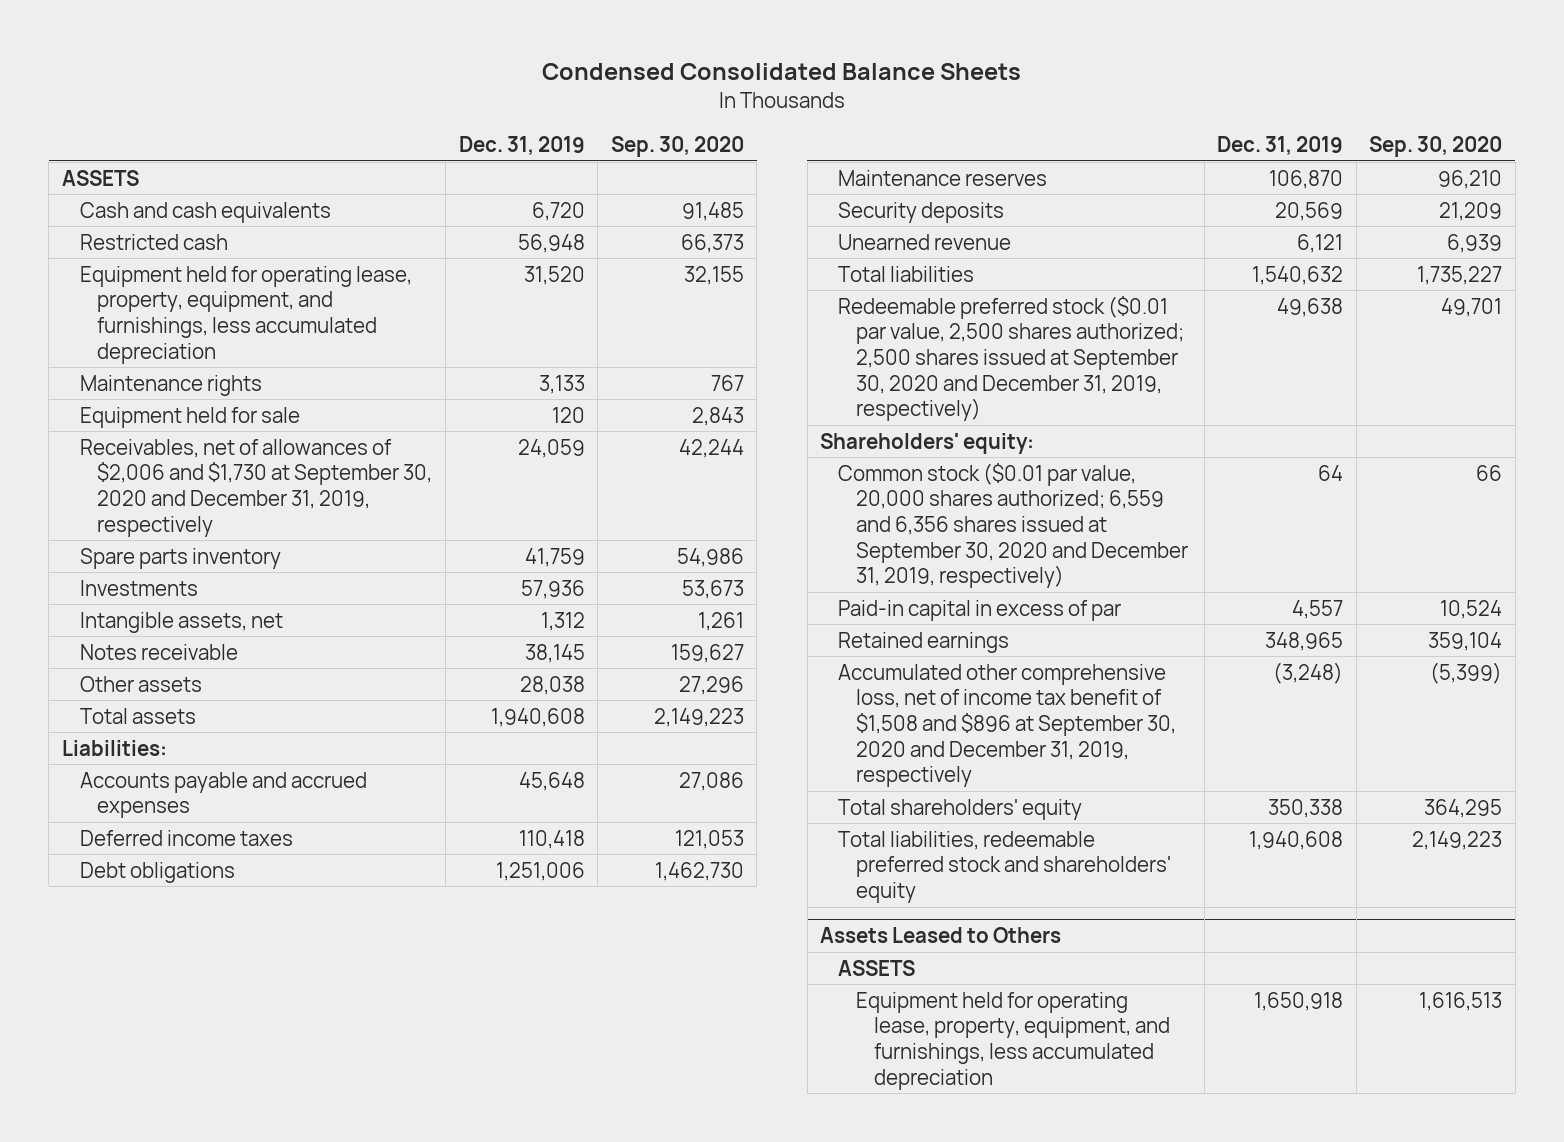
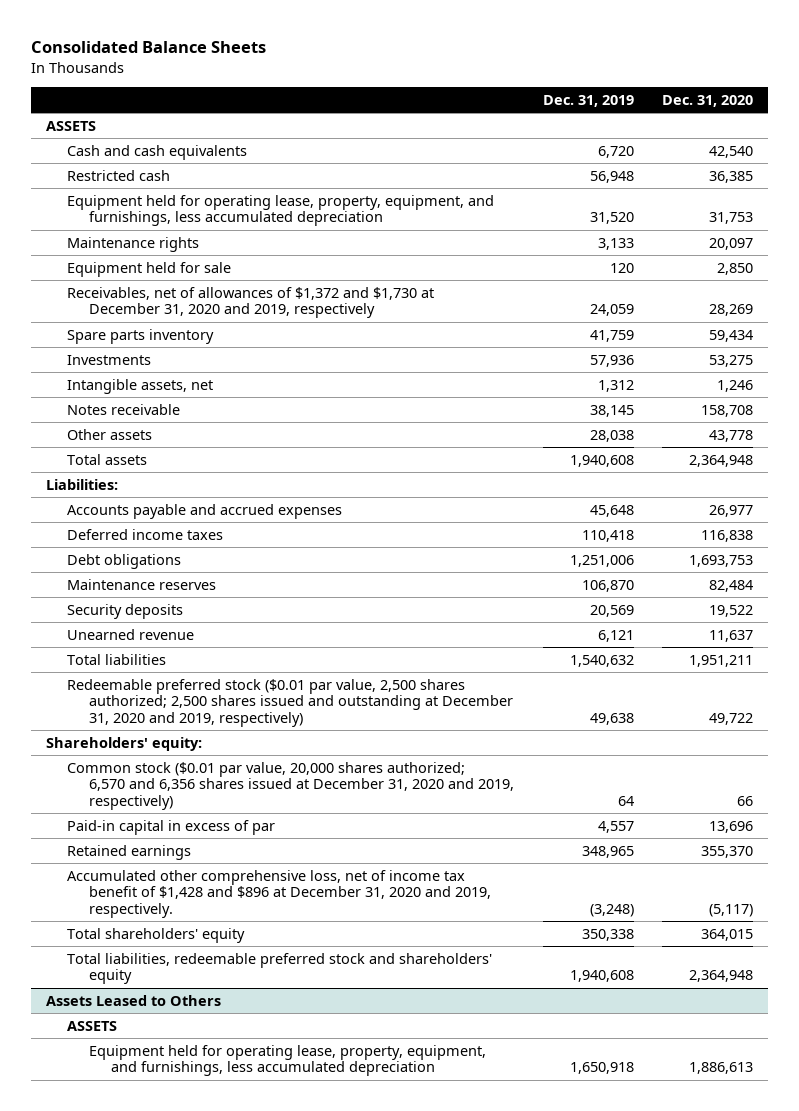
[541,63,1021,81] Condensed Consolidated Balance Sheets -> [31,41,267,54] Consolidated Balance Sheets
[610,135,744,157] Sep. 30, 2020 -> none
none -> [662,94,754,107] Dec. 31, 2020
[79,438,433,537] Receivables, net of allowances of $2,006 and $1,730 at September 30, 2020 and December 31, 2019, respectively -> [67,286,435,319] Receivables, net of allowances of $1,372 and $1,730 at December 31, 2020 and 2019, respectively
[838,295,1185,422] Redeemable preferred stock ($0.01 par value, 2,500 shares authorized; 2,500 shares issued at September 30, 2020 and December 31, 2019, respectively) -> [67,678,513,727] Redeemable preferred stock ($0.01 par value, 2,500 shares authorized; 2,500 shares issued and outstanding at December 31, 2020 and 2019, respectively)
[838,462,1189,589] Common stock ($0.01 par value, 20,000 shares authorized; 6,559 and 6,356 shares issued at September 30, 2020 and December 31, 2019, respectively) -> [67,761,514,810] Common stock ($0.01 par value, 20,000 shares authorized; 6,570 and 6,356 shares issued at December 31, 2020 and 2019, respectively)
[838,663,1177,788] Accumulated other comprehensive loss, net of income tax benefit of $1,508 and $896 at September 30, 2020 and December 31, 2019, respectively -> [67,869,491,918] Accumulated other comprehensive loss, net of income tax benefit of $1,428 and $896 at December 31, 2020 and 2019, respectively.

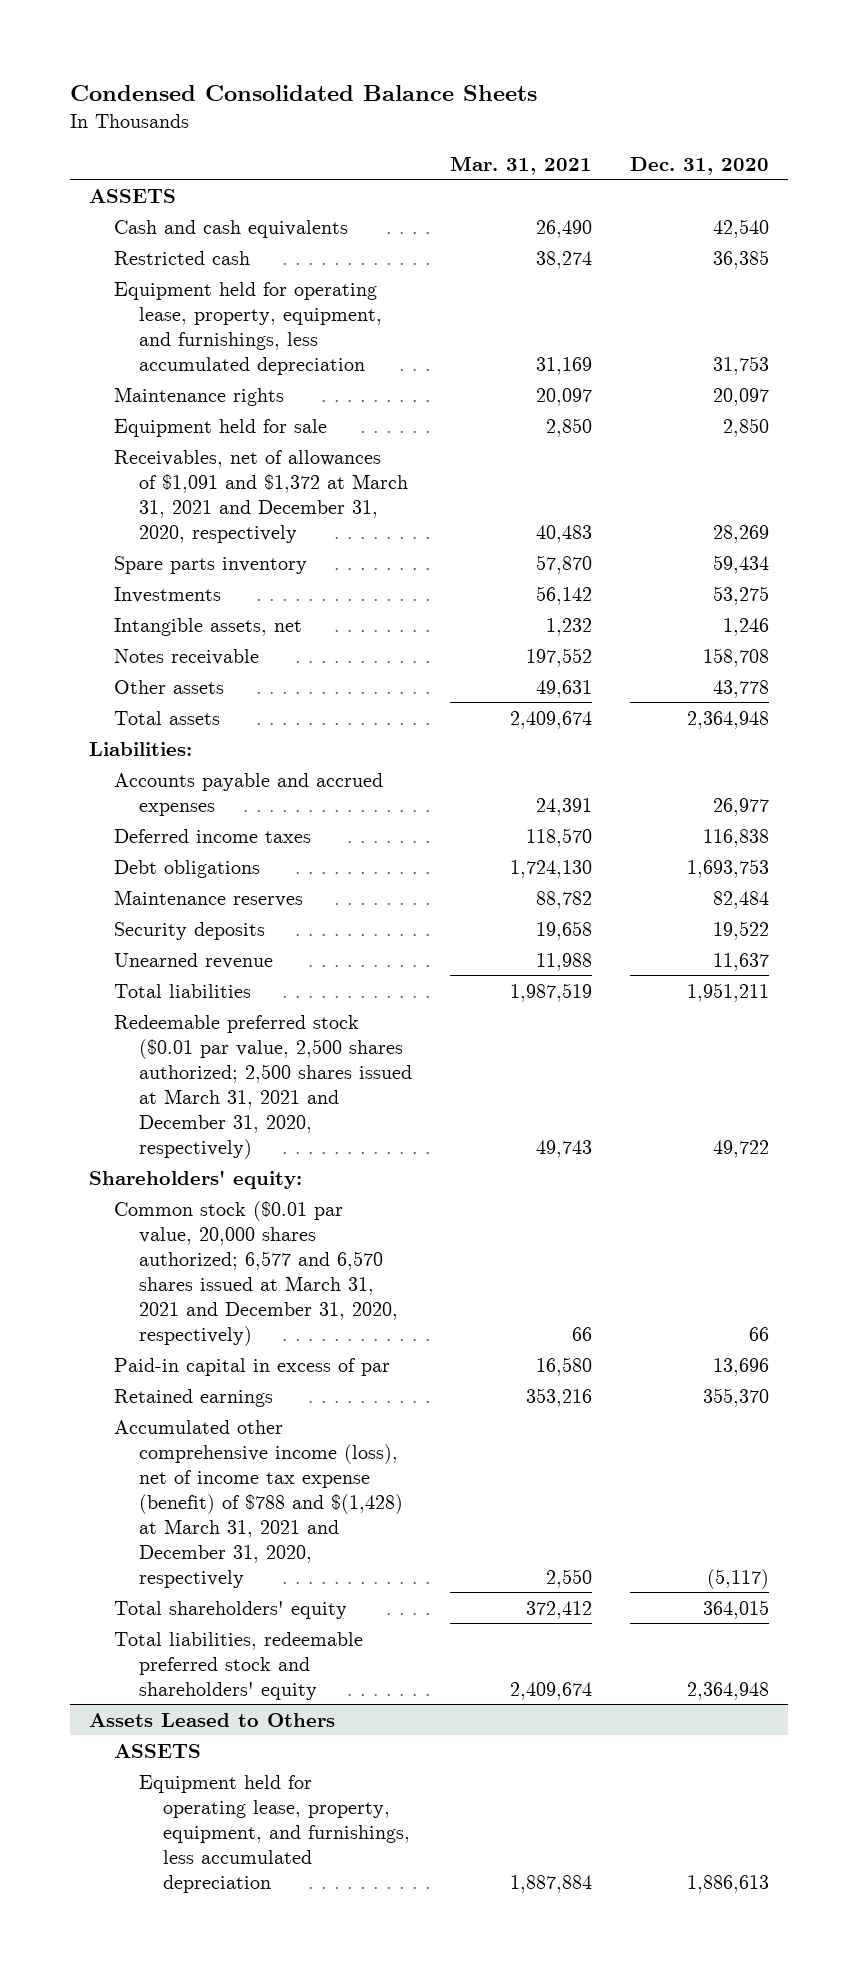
[31,41,267,54] Consolidated Balance Sheets -> [69,84,537,101] Condensed Consolidated Balance Sheets
[542,94,634,107] Dec. 31, 2019 -> none
none -> [449,155,592,175] Mar. 31, 2021
[67,286,435,319] Receivables, net of allowances of $1,372 and $1,730 at December 31, 2020 and 2019, respectively -> [113,449,408,543] Receivables, net of allowances of $1,091 and $1,372 at March 31, 2021 and December 31, 2020, respectively
[67,678,513,727] Redeemable preferred stock ($0.01 par value, 2,500 shares authorized; 2,500 shares issued and outstanding at December 31, 2020 and 2019, respectively) -> [113,1014,412,1159] Redeemable preferred stock ($0.01 par value, 2,500 shares authorized; 2,500 shares issued at March 31, 2021 and December 31, 2020, respectively)
[67,761,514,810] Common stock ($0.01 par value, 20,000 shares authorized; 6,570 and 6,356 shares issued at December 31, 2020 and 2019, respectively) -> [113,1200,398,1346] Common stock ($0.01 par value, 20,000 shares authorized; 6,577 and 6,570 shares issued at March 31, 2021 and December 31, 2020, respectively)
[67,869,491,918] Accumulated other comprehensive loss, net of income tax benefit of $1,428 and $896 at December 31, 2020 and 2019, respectively. -> [113,1419,403,1588] Accumulated other comprehensive income (loss), net of income tax expense (benefit) of $788 and $(1,428) at March 31, 2021 and December 31, 2020, respectively

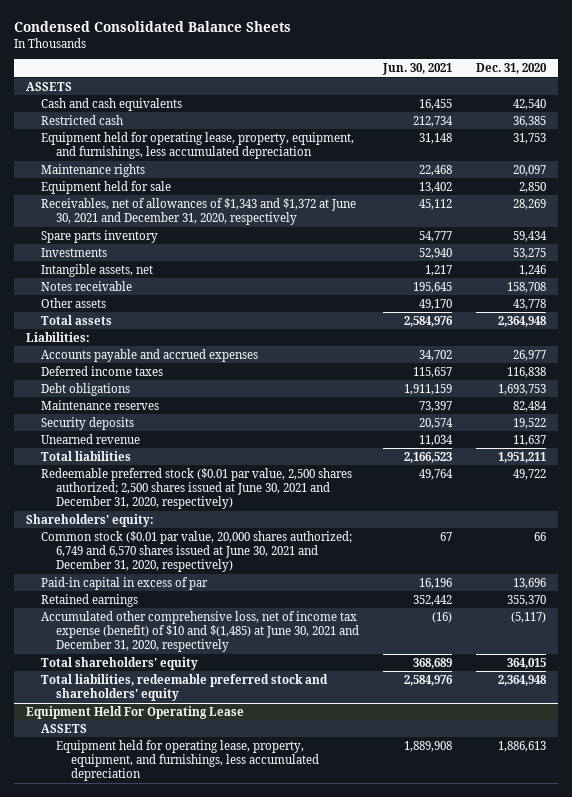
[449,155,592,175] Mar. 31, 2021 -> none
none -> [382,63,453,76] Jun. 30, 2021
[113,449,408,543] Receivables, net of allowances of $1,091 and $1,372 at March 31, 2021 and December 31, 2020, respectively -> [41,197,357,226] Receivables, net of allowances of $1,343 and $1,372 at June 30, 2021 and December 31, 2020, respectively
[113,1014,412,1159] Redeemable preferred stock ($0.01 par value, 2,500 shares authorized; 2,500 shares issued at March 31, 2021 and December 31, 2020, respectively) -> [41,467,353,510] Redeemable preferred stock ($0.01 par value, 2,500 shares authorized; 2,500 shares issued at June 30, 2021 and December 31, 2020, respectively)
[113,1200,398,1346] Common stock ($0.01 par value, 20,000 shares authorized; 6,577 and 6,570 shares issued at March 31, 2021 and December 31, 2020, respectively) -> [41,530,353,573] Common stock ($0.01 par value, 20,000 shares authorized; 6,749 and 6,570 shares issued at June 30, 2021 and December 31, 2020, respectively)
[113,1419,403,1588] Accumulated other comprehensive income (loss), net of income tax expense (benefit) of $788 and $(1,428) at March 31, 2021 and December 31, 2020, respectively -> [41,610,360,653] Accumulated other comprehensive loss, net of income tax expense (benefit) of $10 and $(1,485) at June 30, 2021 and December 31, 2020, respectively
[88,1712,335,1727] Assets Leased to Others -> none
none -> [25,705,244,719] Equipment Held For Operating Lease

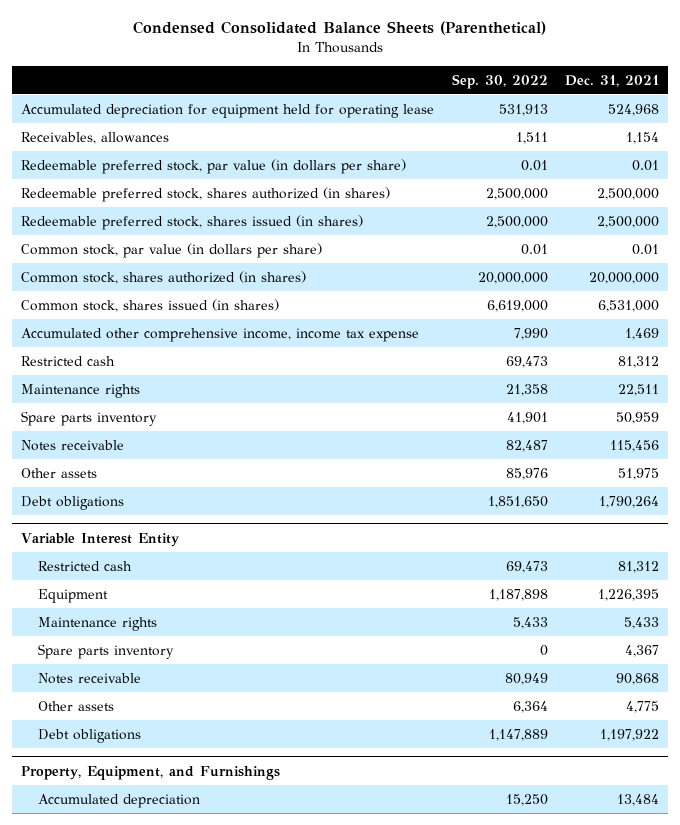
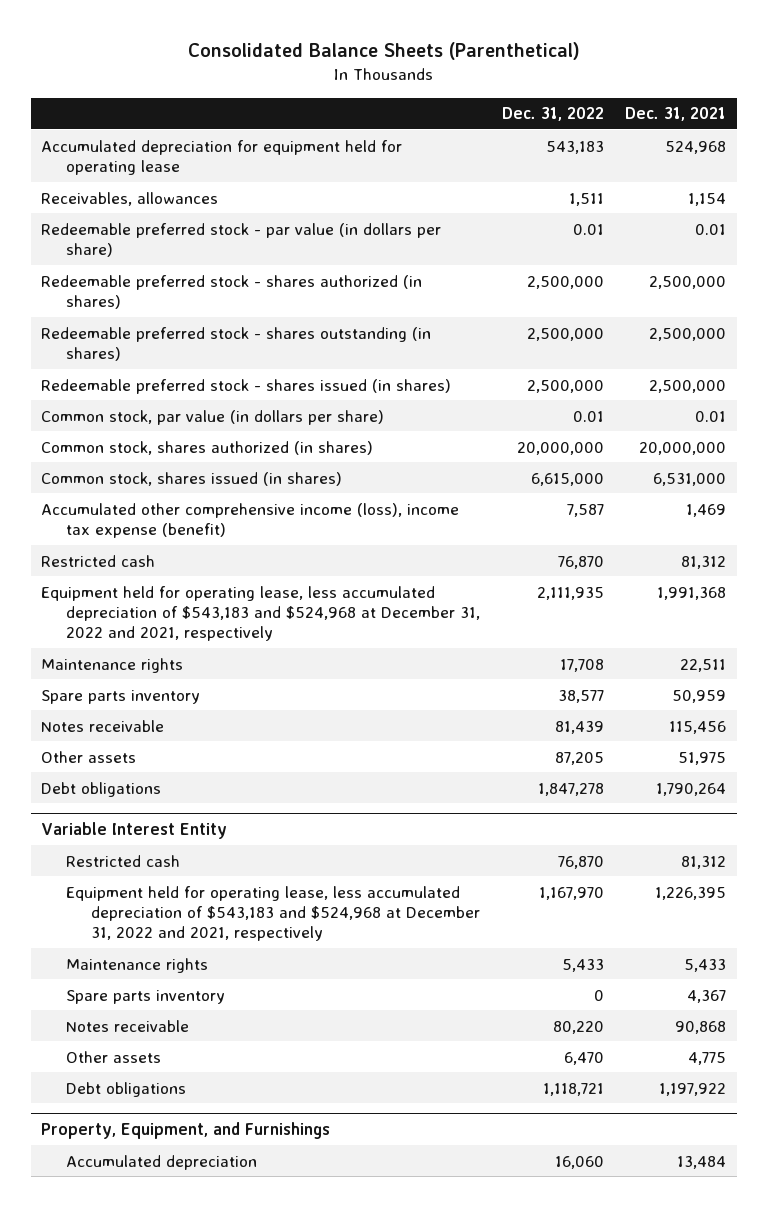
[133,21,547,36] Condensed Consolidated Balance Sheets (Parenthetical) -> [187,42,580,61] Consolidated Balance Sheets (Parenthetical)
[451,73,548,89] Sep. 30, 2022 -> none
none -> [501,107,604,122] Dec. 31, 2022
[20,158,406,174] Redeemable preferred stock, par value (in dollars per share) -> [41,222,442,257] Redeemable preferred stock - par value (in dollars per share)
[20,186,390,202] Redeemable preferred stock, shares authorized (in shares) -> [41,274,423,309] Redeemable preferred stock - shares authorized (in shares)
none -> [41,326,432,361] Redeemable preferred stock - shares outstanding (in shares)
[20,214,363,230] Redeemable preferred stock, shares issued (in shares) -> [41,378,452,394] Redeemable preferred stock - shares issued (in shares)
[20,327,419,342] Accumulated other comprehensive income, income tax expense -> [41,502,460,538] Accumulated other comprehensive income (loss), income tax expense (benefit)
none -> [41,585,481,641] Equipment held for operating lease, less accumulated depreciation of $543,183 and $524,968 at December 31, 2022 and 2021, respectively
[37,588,108,603] Equipment -> [66,885,480,941] Equipment held for operating lease, less accumulated depreciation of $543,183 and $524,968 at December 31, 2022 and 2021, respectively

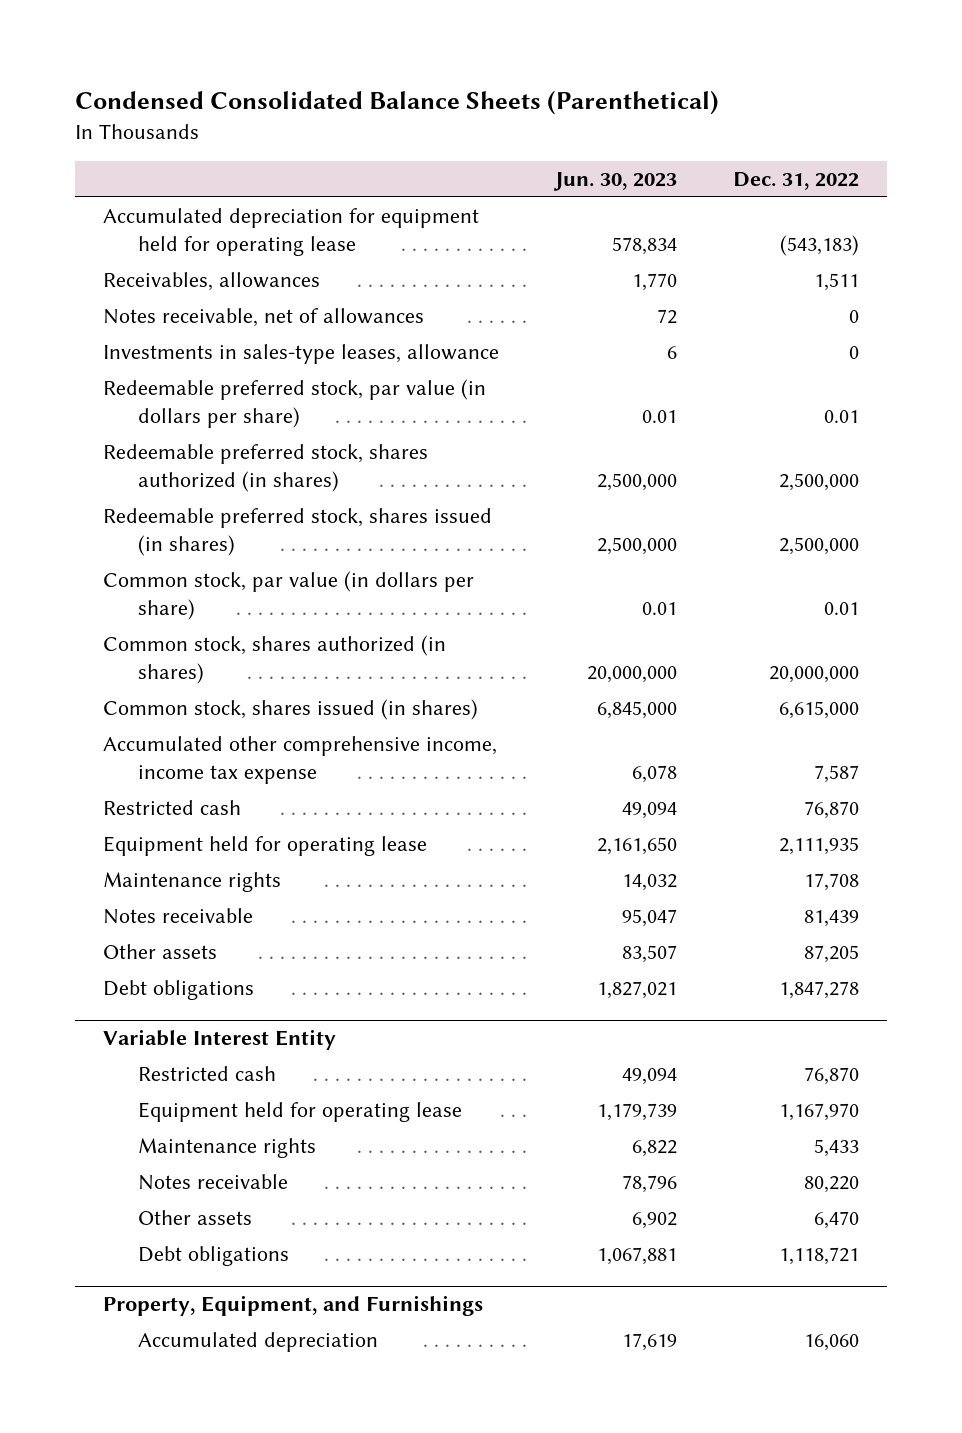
[187,42,580,61] Consolidated Balance Sheets (Parenthetical) -> [74,89,719,115] Condensed Consolidated Balance Sheets (Parenthetical)
[625,107,727,122] Dec. 31, 2021 -> none
none -> [552,171,677,191] Jun. 30, 2023
[545,140,604,154] 543,183 -> [780,235,860,257] (543,183)
[41,326,432,361] Redeemable preferred stock - shares outstanding (in shares) -> none
none -> [102,308,424,328] Notes receivable, net of allowances
none -> [102,344,499,365] Investments in sales-type leases, allowance
[41,222,442,257] Redeemable preferred stock - par value (in dollars per share) -> [102,379,486,429] Redeemable preferred stock, par value (in dollars per share)
[41,274,423,309] Redeemable preferred stock - shares authorized (in shares) -> [102,444,428,493] Redeemable preferred stock, shares authorized (in shares)
[41,378,452,394] Redeemable preferred stock - shares issued (in shares) -> [102,508,492,557] Redeemable preferred stock, shares issued (in shares)
[41,502,460,538] Accumulated other comprehensive income (loss), income tax expense (benefit) -> [102,736,497,785] Accumulated other comprehensive income, income tax expense
[41,585,481,641] Equipment held for operating lease, less accumulated depreciation of $543,183 and $524,968 at December 31, 2022 and 2021, respectively -> [102,836,427,857] Equipment held for operating lease
[41,689,201,704] Spare parts inventory -> none
[66,885,480,941] Equipment held for operating lease, less accumulated depreciation of $543,183 and $524,968 at December 31, 2022 and 2021, respectively -> [138,1102,463,1123] Equipment held for operating lease
[66,989,226,1004] Spare parts inventory -> none

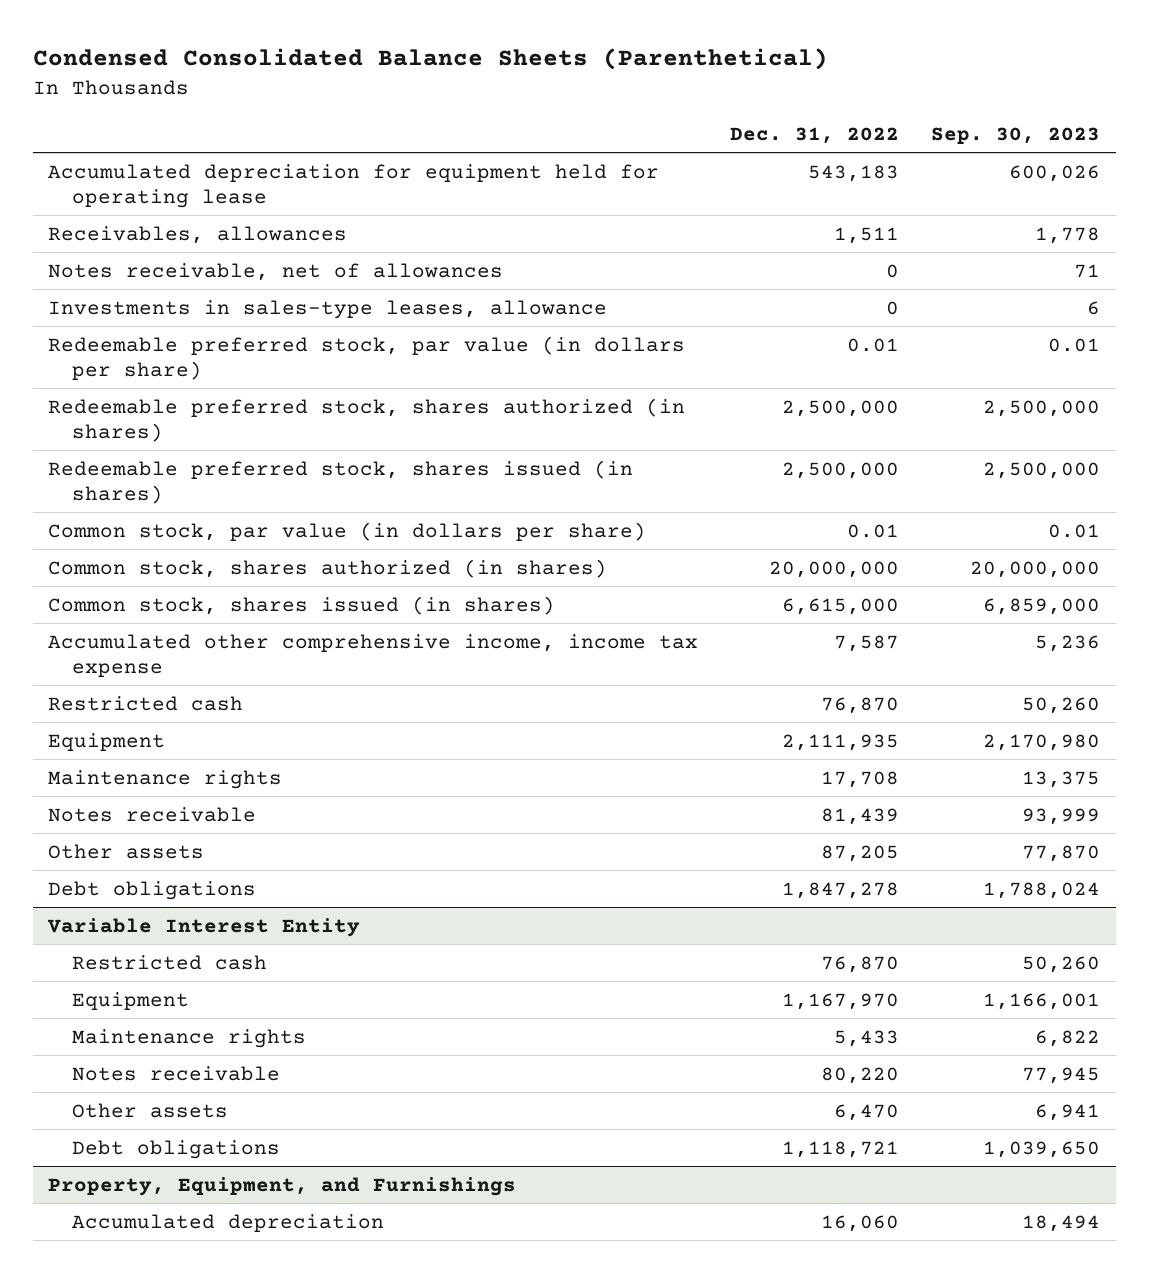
[552,171,677,191] Jun. 30, 2023 -> none
none -> [931,126,1101,144] Sep. 30, 2023
[780,235,860,257] (543,183) -> [808,164,900,182] 543,183
[102,836,427,857] Equipment held for operating lease -> [48,732,166,751] Equipment
[138,1102,463,1123] Equipment held for operating lease -> [72,991,190,1010] Equipment

